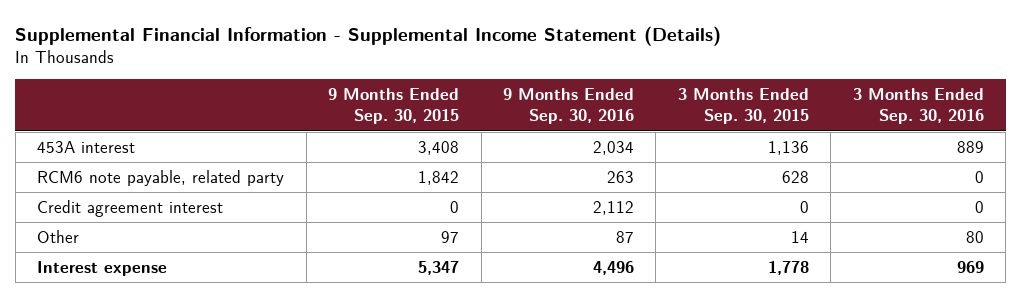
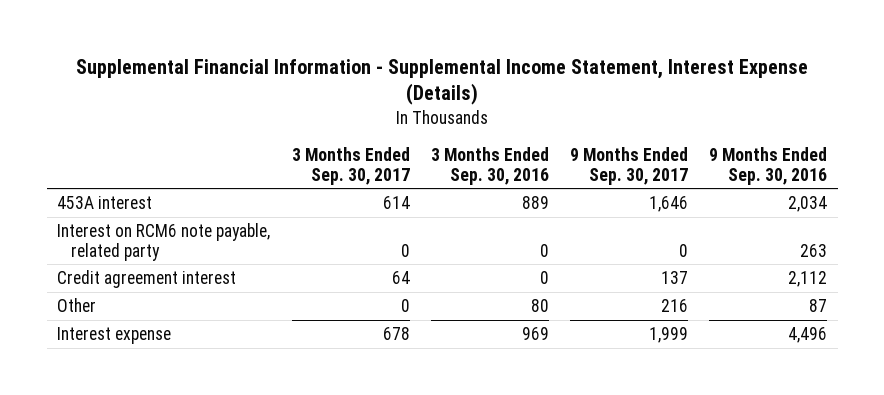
[15,25,722,46] Supplemental Financial Information - Supplemental Income Statement (Details) -> [76,58,809,106] Supplemental Financial Information - Supplemental Income Statement, Interest Expense (Details)
[328,88,460,125] 9 Months Ended Sep. 30, 2015 -> none
[677,88,809,125] 3 Months Ended Sep. 30, 2015 -> none
none -> [291,146,410,185] 3 Months Ended Sep. 30, 2017
none -> [569,146,688,185] 9 Months Ended Sep. 30, 2017
[37,169,285,186] RCM6 note payable, related party -> [57,222,271,261] Interest on RCM6 note payable, related party

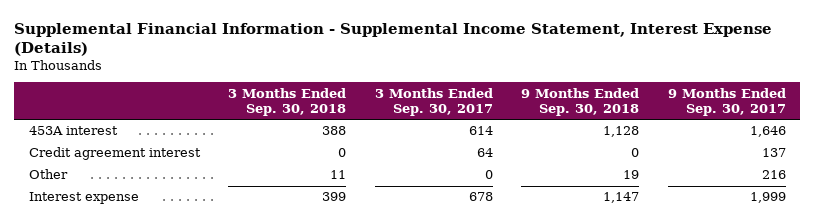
[430,146,549,185] 3 Months Ended Sep. 30, 2016 -> none
[709,146,828,185] 9 Months Ended Sep. 30, 2016 -> none
none -> [228,87,347,116] 3 Months Ended Sep. 30, 2018
none -> [521,87,640,116] 9 Months Ended Sep. 30, 2018
[57,222,271,261] Interest on RCM6 note payable, related party -> none

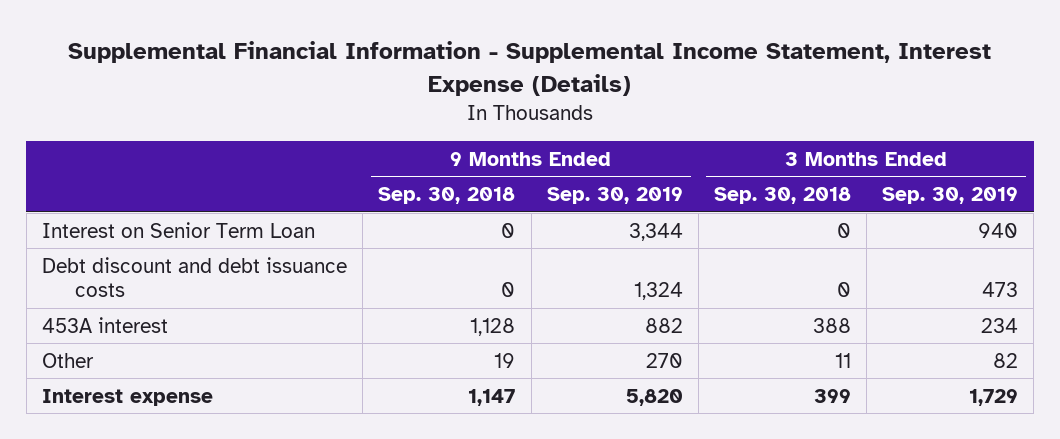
[374,87,493,116] 3 Months Ended Sep. 30, 2017 -> none
[667,87,786,116] 9 Months Ended Sep. 30, 2017 -> none
none -> [546,187,683,205] Sep. 30, 2019
none -> [882,187,1019,205] Sep. 30, 2019
none -> [42,221,316,238] Interest on Senior Term Loan
none -> [42,256,348,298] Debt discount and debt issuance costs
[28,147,201,161] Credit agreement interest -> none

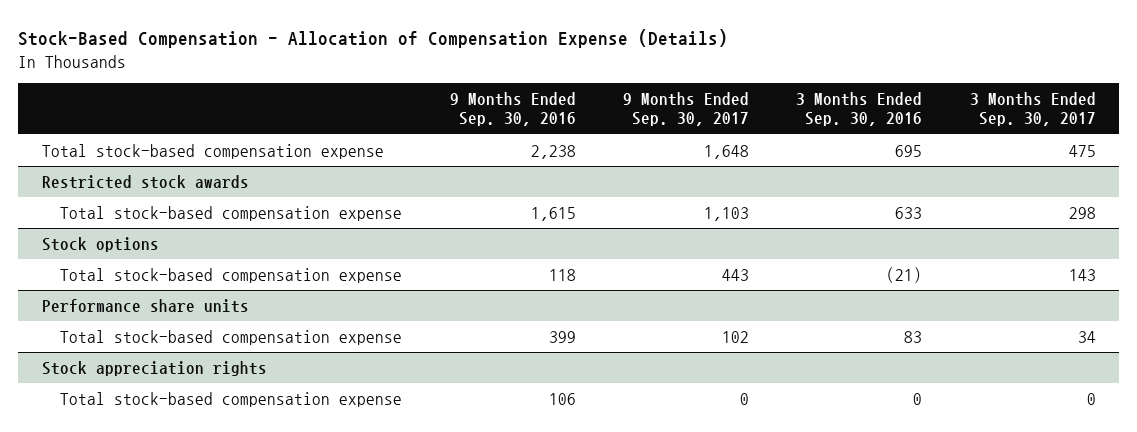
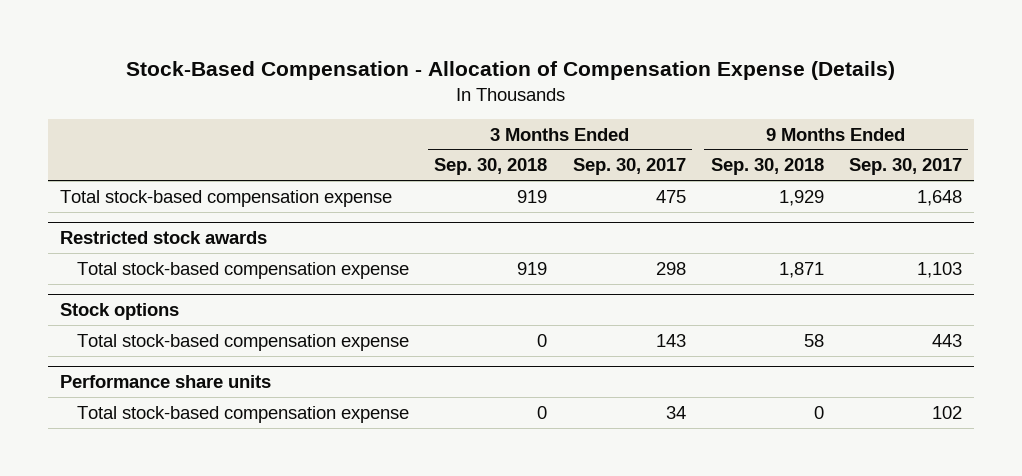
[449,92,576,127] 9 Months Ended Sep. 30, 2016 -> none
[796,92,923,127] 3 Months Ended Sep. 30, 2016 -> none
none -> [434,158,548,176] Sep. 30, 2018
none -> [710,158,824,176] Sep. 30, 2018
[41,360,267,376] Stock appreciation rights -> none
[60,391,403,407] Total stock-based compensation expense -> none

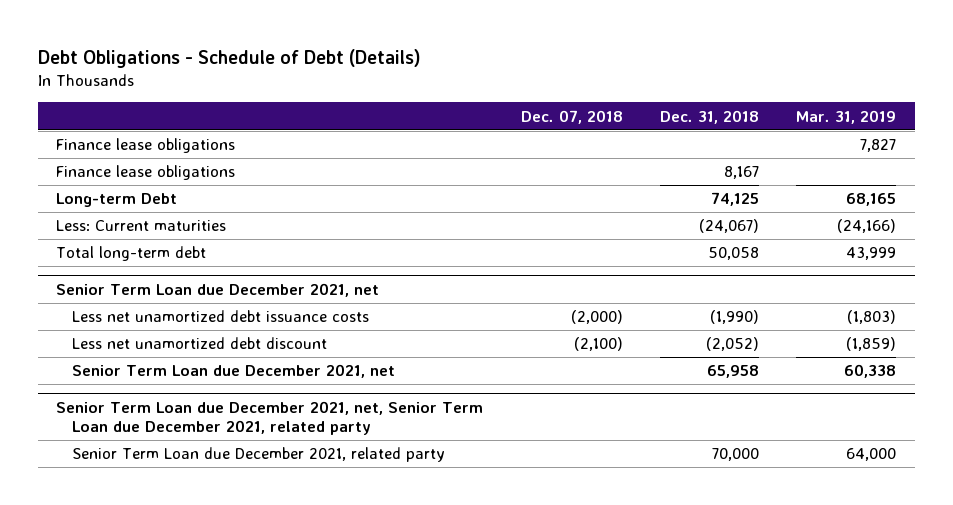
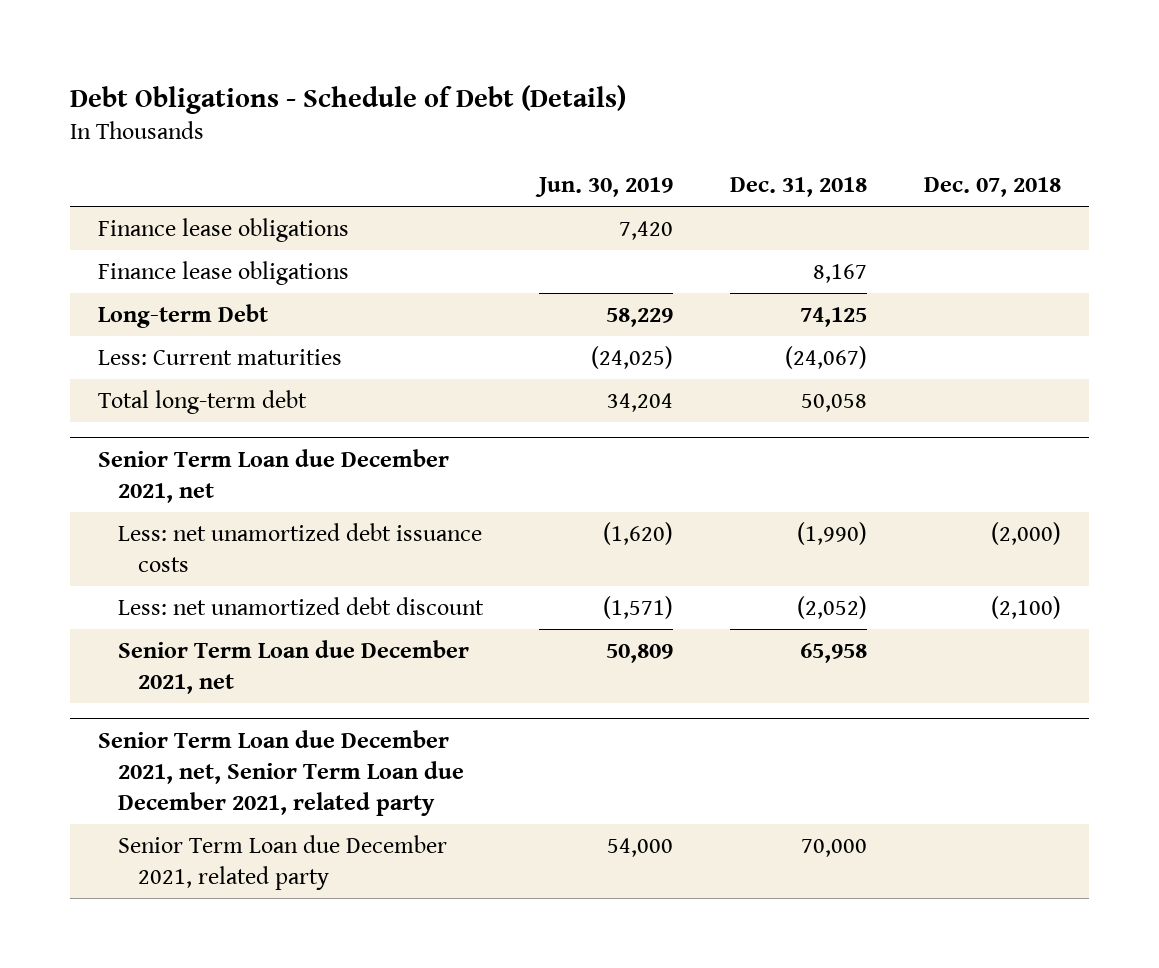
[796,109,897,124] Mar. 31, 2019 -> none
none -> [535,177,674,198] Jun. 30, 2019
[71,310,369,323] Less net unamortized debt issuance costs -> [117,522,482,573] Less: net unamortized debt issuance costs
[71,337,327,350] Less net unamortized debt discount -> [117,596,484,615] Less: net unamortized debt discount

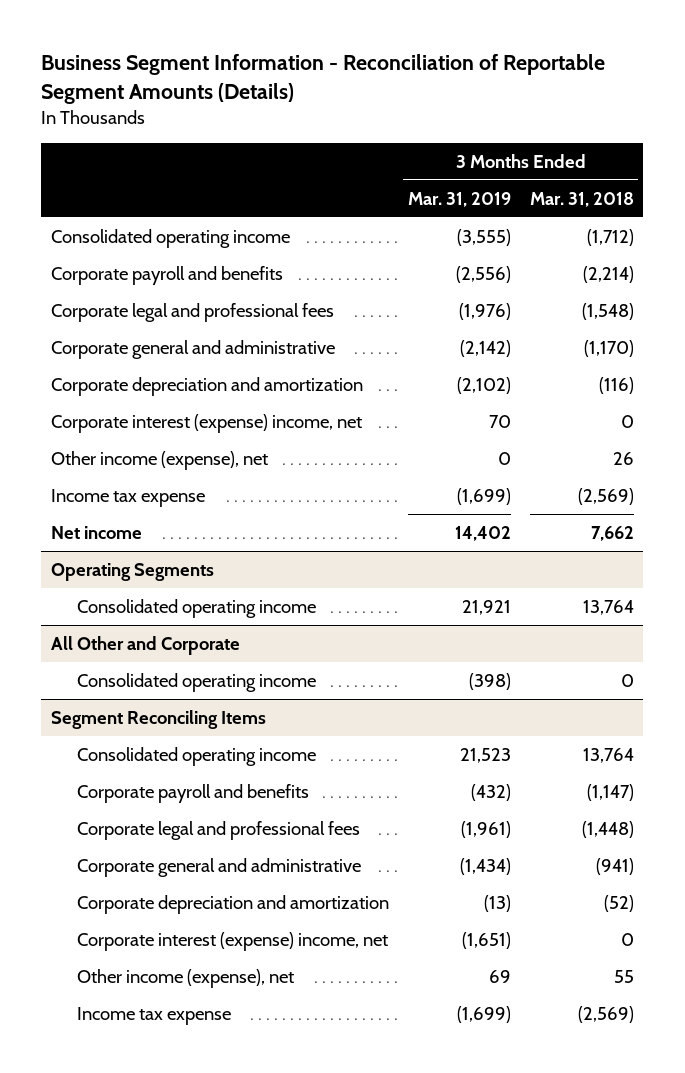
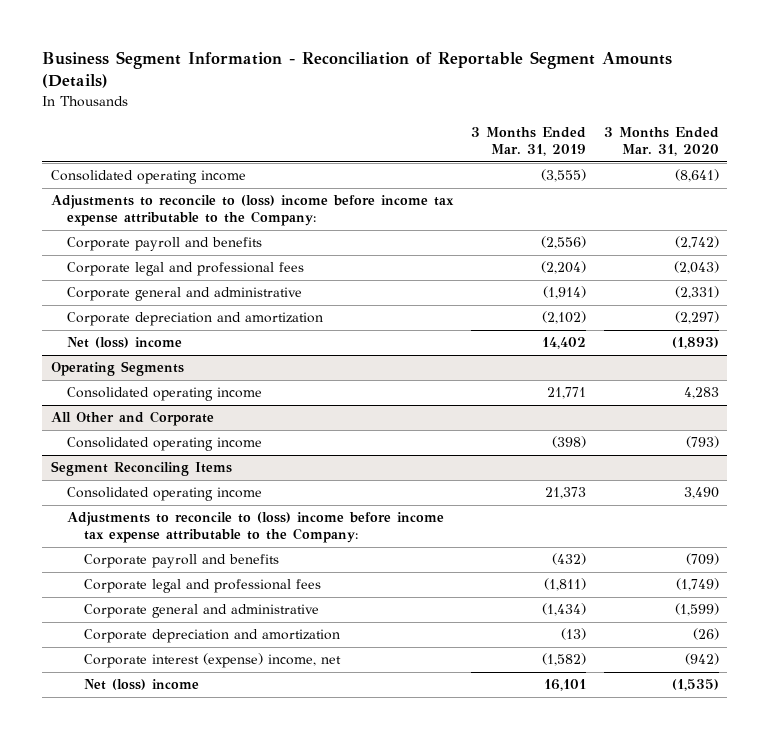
[529,191,634,207] Mar. 31, 2018 -> none
none -> [603,127,719,156] 3 Months Ended Mar. 31, 2020
none -> [51,195,455,227] Adjustments to reconcile to (loss) income before income tax expense attributable to the Company:
[458,302,511,320] (1,976) -> [540,261,586,275] (2,204)
[459,339,511,357] (2,142) -> [542,286,586,300] (1,914)
[50,413,362,433] Corporate interest (expense) income, net -> none
[50,450,268,470] Other income (expense), net -> none
[50,488,205,507] Income tax expense -> none
[50,525,142,539] Net income -> [67,337,183,349] Net (loss) income
[461,599,511,615] 21,921 -> [546,387,586,400] 21,771
[459,747,511,763] 21,523 -> [544,487,586,500] 21,373
none -> [67,512,445,544] Adjustments to reconcile to (loss) income before income tax expense attributable to the Company:
[460,820,511,838] (1,961) -> [543,578,586,592] (1,811)
[76,968,294,988] Other income (expense), net -> none
[76,1006,231,1025] Income tax expense -> none
[461,931,511,949] (1,651) -> [541,653,586,667] (1,582)
none -> [83,679,199,691] Net (loss) income

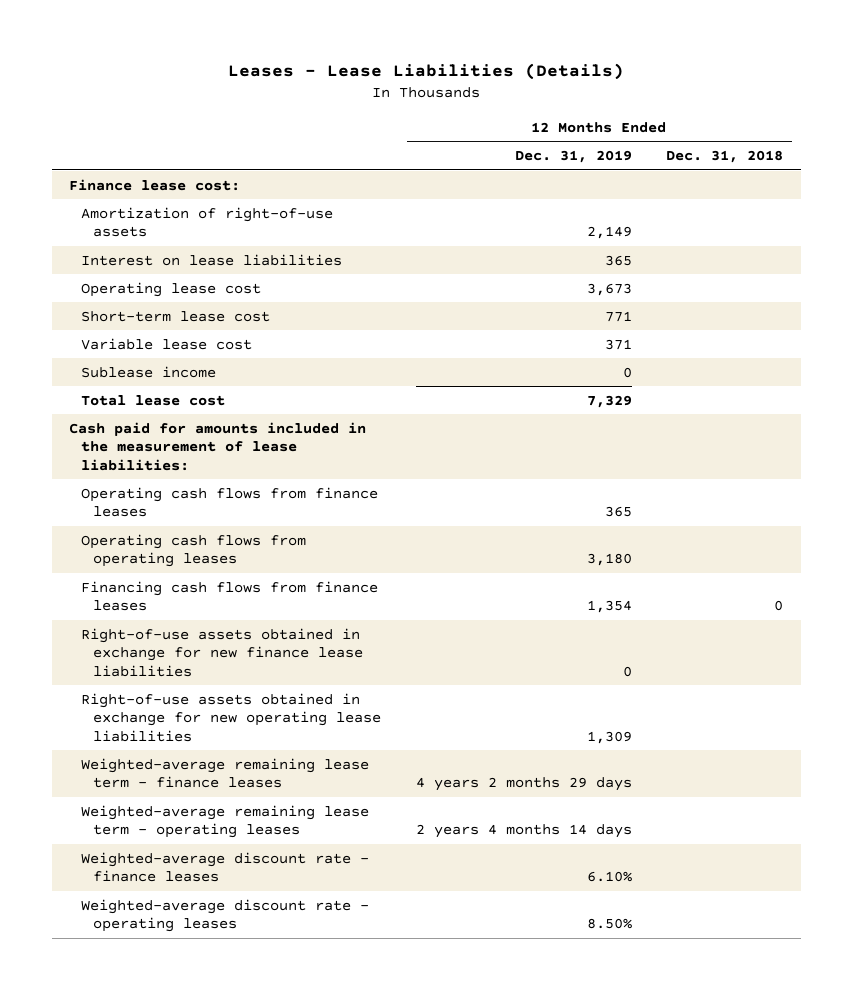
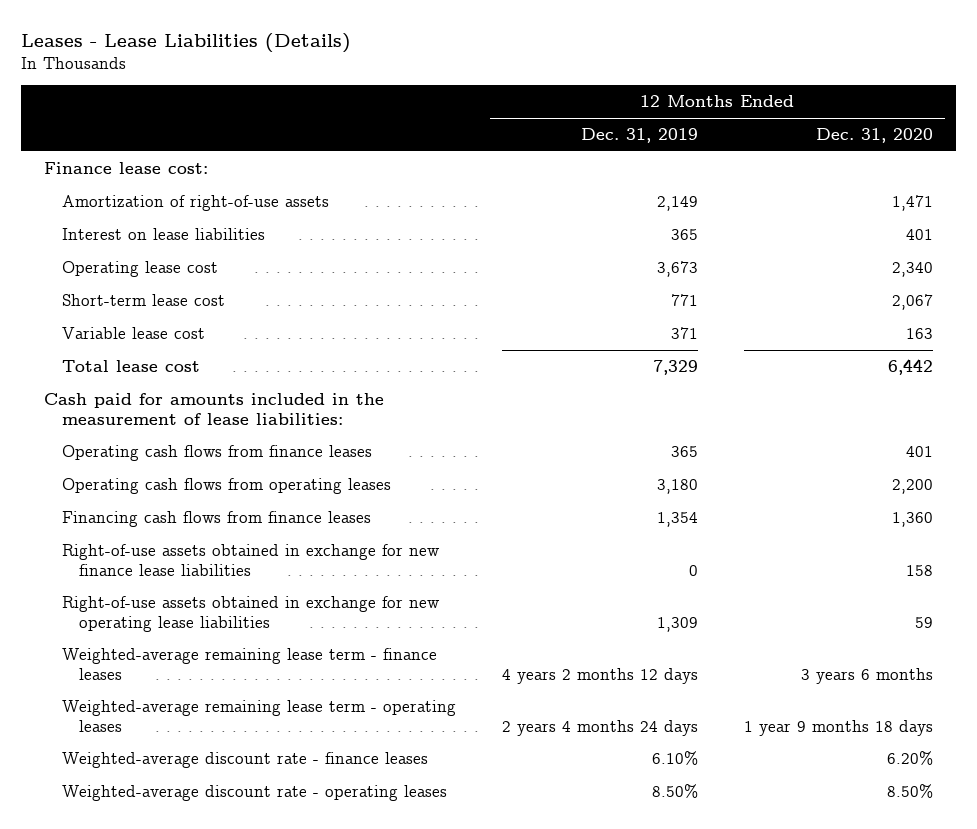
[666,150,784,164] Dec. 31, 2018 -> none
none -> [816,128,934,144] Dec. 31, 2020
[81,365,217,378] Sublease income -> none
[415,777,632,792] 4 years 2 months 29 days -> [501,667,698,684] 4 years 2 months 12 days
[415,824,632,839] 2 years 4 months 14 days -> [501,719,698,736] 2 years 4 months 24 days

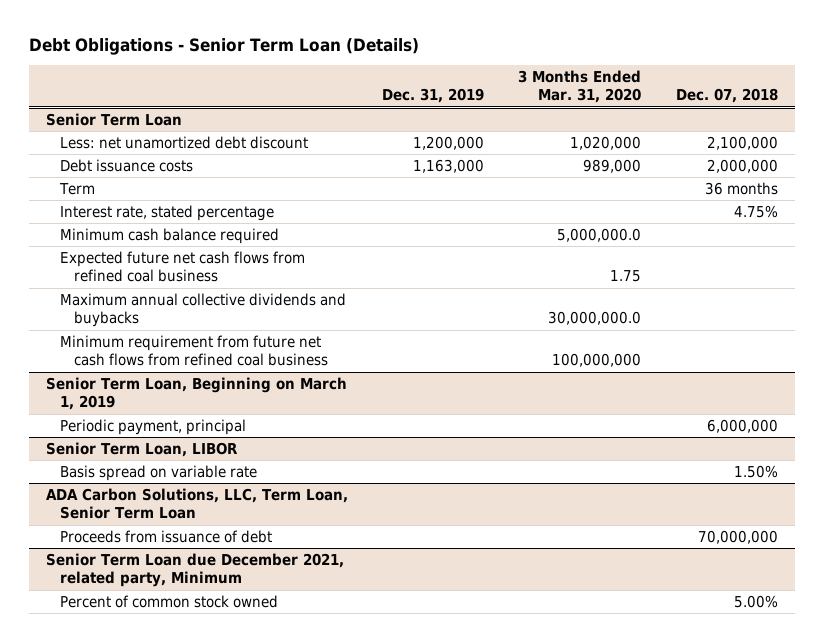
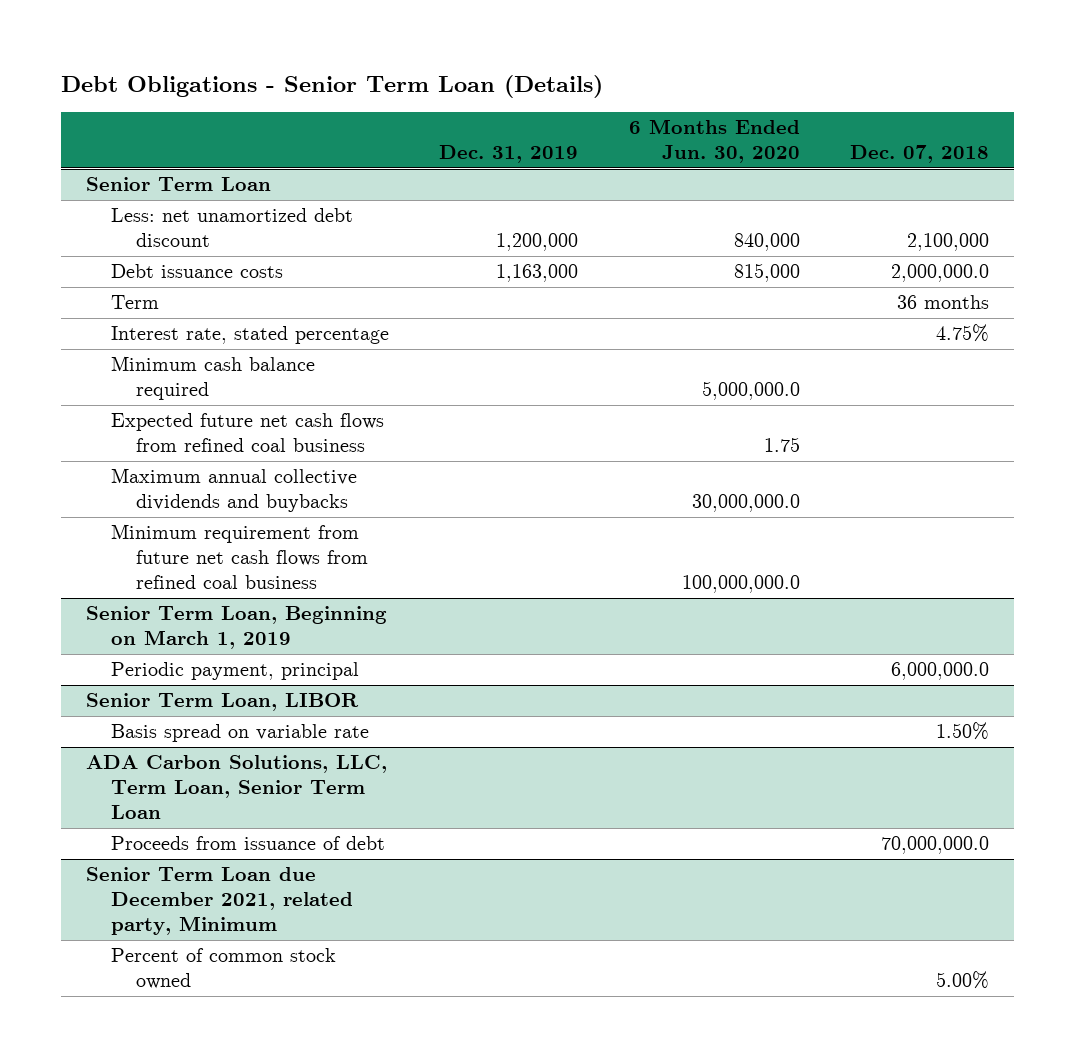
[518,69,642,104] 3 Months Ended Mar. 31, 2020 -> none
none -> [628,119,800,164] 6 Months Ended Jun. 30, 2020
[706,158,778,173] 2,000,000 -> [891,264,990,283] 2,000,000.0
[706,418,778,433] 6,000,000 -> [891,662,990,681] 6,000,000.0
[697,529,778,544] 70,000,000 -> [881,836,990,855] 70,000,000.0

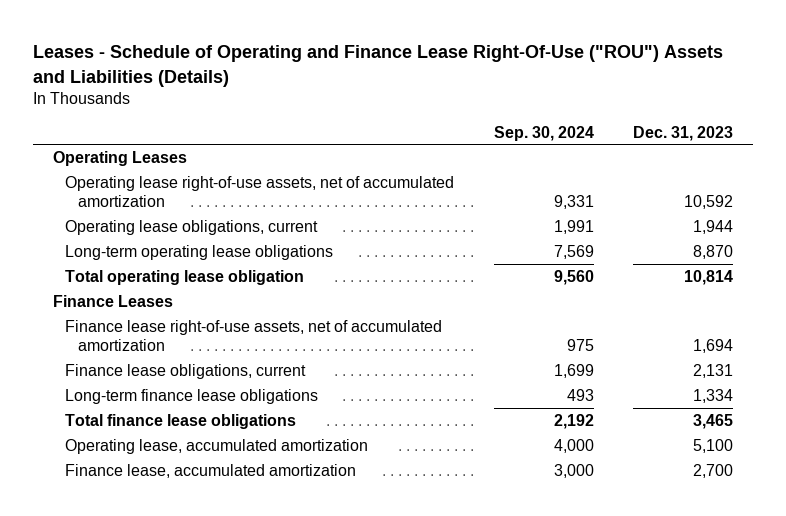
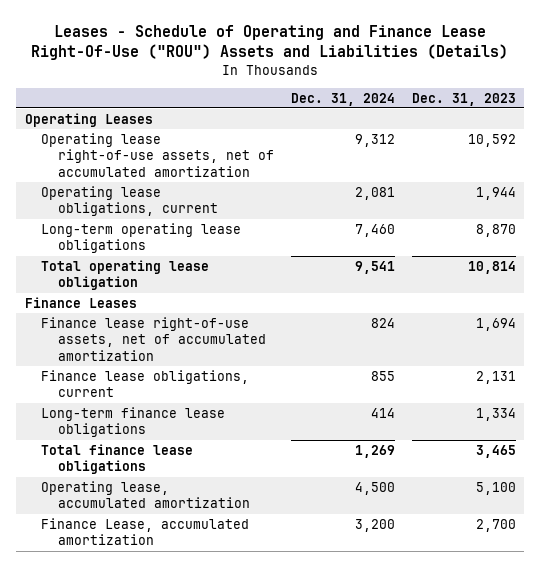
[493,125,594,141] Sep. 30, 2024 -> none
none -> [290,92,395,106] Dec. 31, 2024
[65,463,357,478] Finance lease, accumulated amortization -> [41,517,250,546] Finance Lease, accumulated amortization

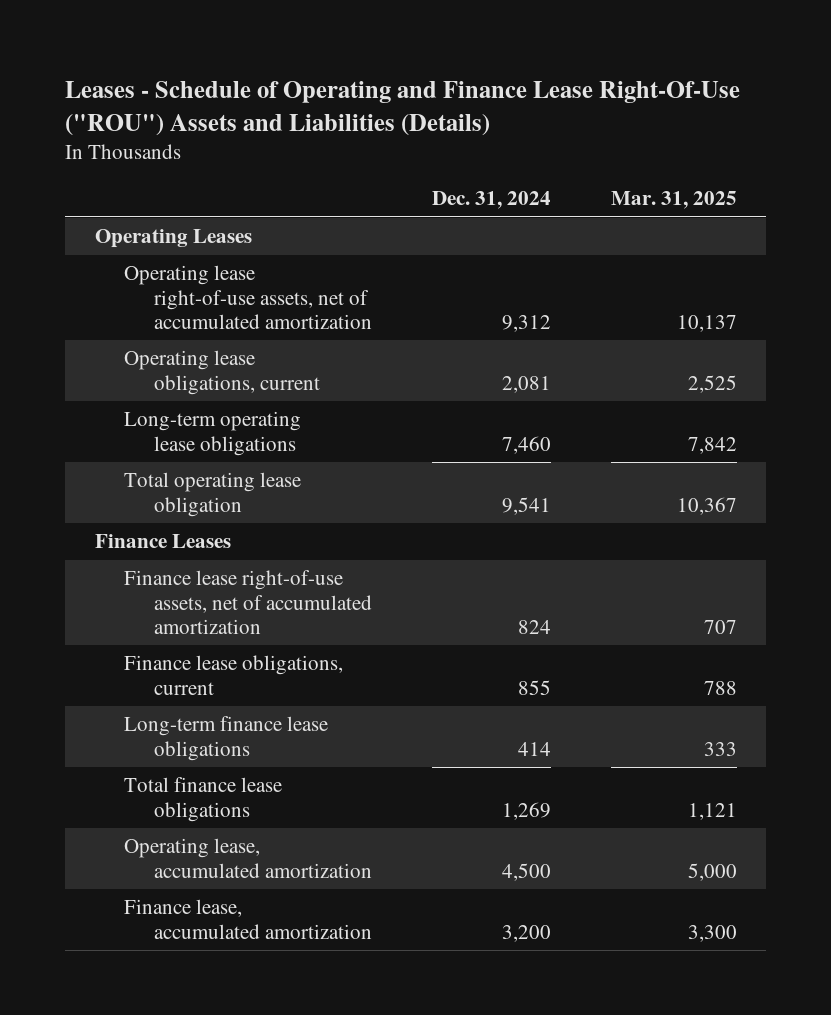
[411,92,516,106] Dec. 31, 2023 -> none
none -> [610,191,737,210] Mar. 31, 2025
[41,517,250,546] Finance Lease, accumulated amortization -> [124,899,373,939] Finance lease, accumulated amortization

